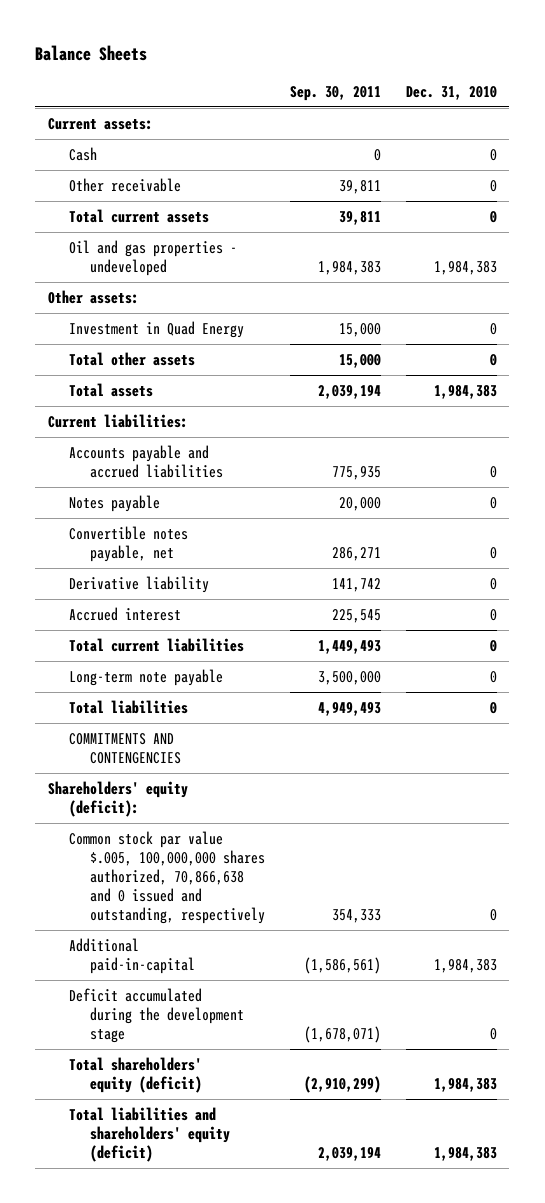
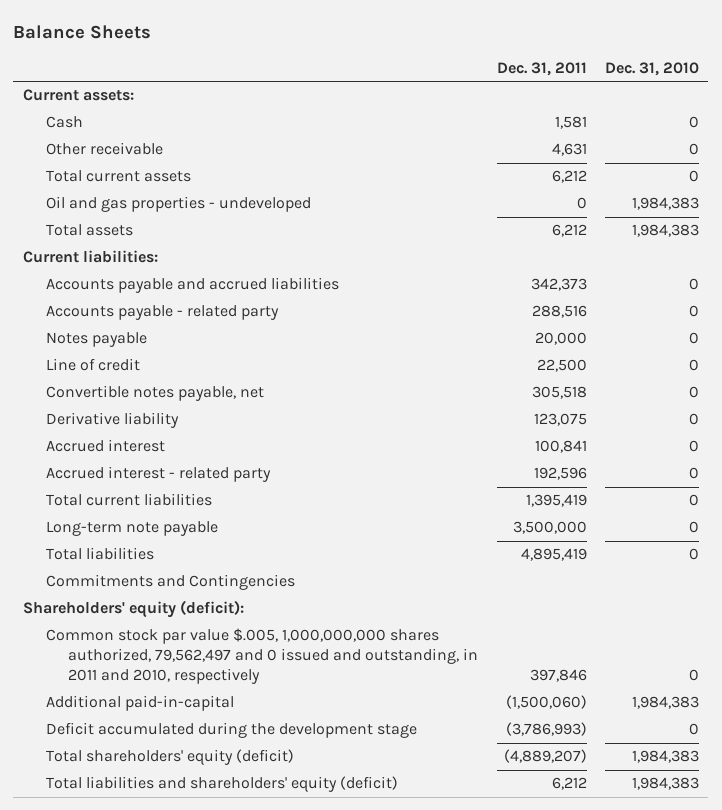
[290,85,382,101] Sep. 30, 2011 -> none
none -> [496,61,587,76] Dec. 31, 2011
[47,290,139,305] Other assets: -> none
[69,321,245,339] Investment in Quad Energy -> none
[69,352,196,367] Total other assets -> none
none -> [45,305,279,321] Accounts payable - related party
none -> [45,358,140,372] Line of credit
none -> [45,466,271,483] Accrued interest - related party
[69,733,182,765] COMMITMENTS AND CONTENGENCIES -> [45,574,295,591] Commitments and Contingencies
[69,831,266,925] Common stock par value $.005, 100,000,000 shares authorized, 70,866,638 and 0 issued and outstanding, respectively -> [45,628,479,685] Common stock par value $.005, 1,000,000,000 shares authorized, 79,562,497 and 0 issued and outstanding, in 2011 and 2010, respectively

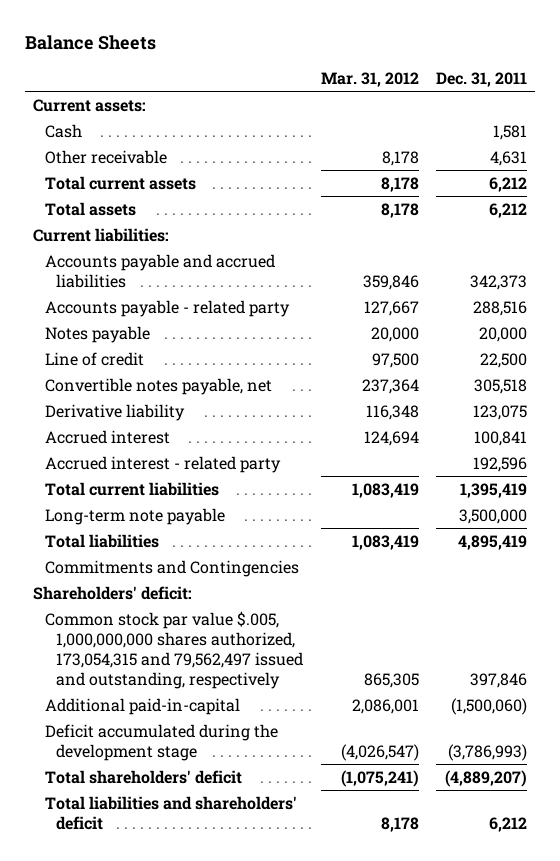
[605,61,700,76] Dec. 31, 2010 -> none
none -> [320,71,419,87] Mar. 31, 2012
[45,196,311,213] Oil and gas properties - undeveloped -> none
[22,600,244,619] Shareholders' equity (deficit): -> [33,585,193,600] Shareholders' deficit:
[45,628,479,685] Common stock par value $.005, 1,000,000,000 shares authorized, 79,562,497 and 0 issued and outstanding, in 2011 and 2010, respectively -> [44,610,304,689] Common stock par value $.005, 1,000,000,000 shares authorized, 173,054,315 and 79,562,497 issued and outstanding, respectively
[45,749,294,766] Total shareholders' equity (deficit) -> [44,769,242,784] Total shareholders' deficit
[45,776,398,793] Total liabilities and shareholders' equity (deficit) -> [44,795,297,830] Total liabilities and shareholders' deficit

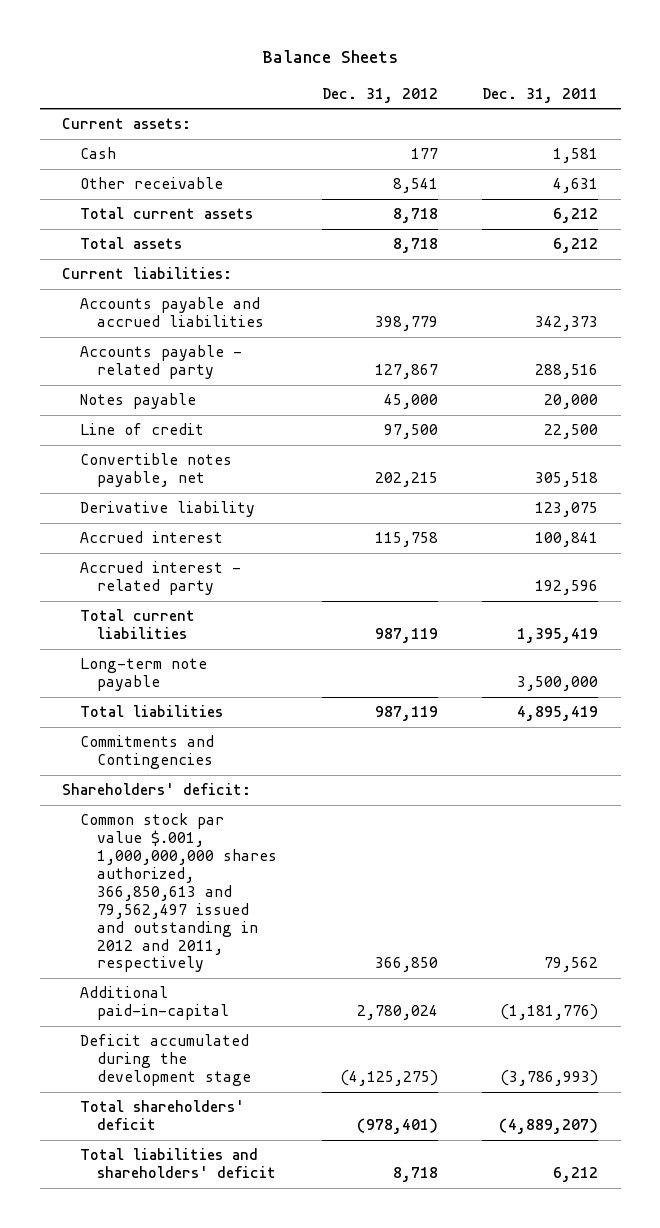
[320,71,419,87] Mar. 31, 2012 -> none
none -> [321,87,438,103] Dec. 31, 2012
[44,610,304,689] Common stock par value $.005, 1,000,000,000 shares authorized, 173,054,315 and 79,562,497 issued and outstanding, respectively -> [79,813,278,973] Common stock par value $.001, 1,000,000,000 shares authorized, 366,850,613 and 79,562,497 issued and outstanding in 2012 and 2011, respectively
[469,672,527,688] 397,846 -> [544,957,599,973] 79,562
[450,697,527,715] (1,500,060) -> [500,1004,599,1021] (1,181,776)

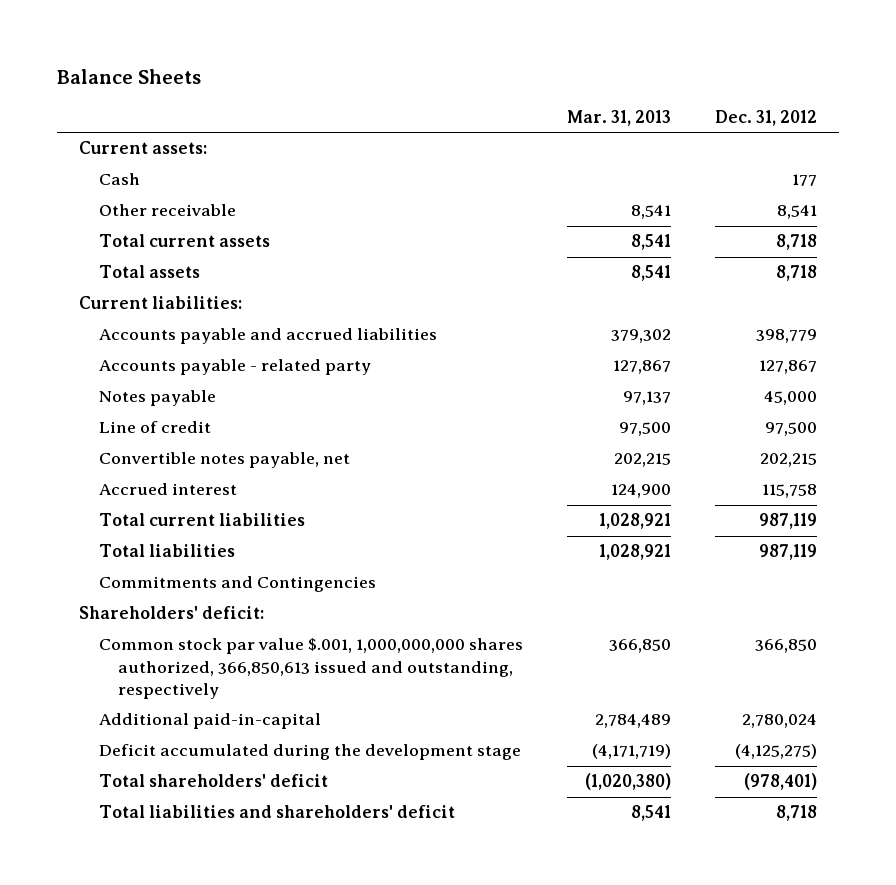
[482,87,599,103] Dec. 31, 2011 -> none
none -> [566,109,671,126] Mar. 31, 2013
[79,501,255,518] Derivative liability -> none
[79,561,241,596] Accrued interest - related party -> none
[79,658,207,692] Long-term note payable -> none
[79,813,278,973] Common stock par value $.001, 1,000,000,000 shares authorized, 366,850,613 and 79,562,497 issued and outstanding in 2012 and 2011, respectively -> [98,638,523,699] Common stock par value $.001, 1,000,000,000 shares authorized, 366,850,613 issued and outstanding, respectively

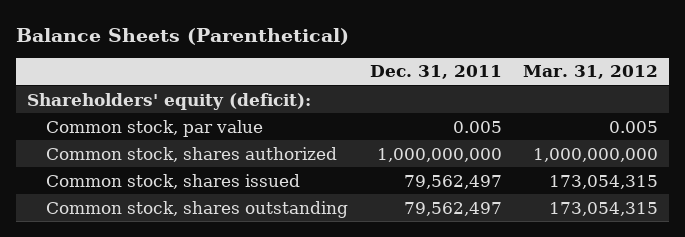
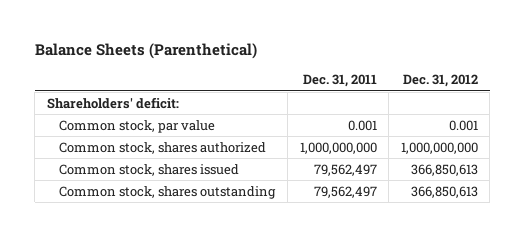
[523,65,659,80] Mar. 31, 2012 -> none
none -> [402,74,478,88] Dec. 31, 2012
[27,92,312,110] Shareholders' equity (deficit): -> [46,96,179,109] Shareholders' deficit:
[452,120,502,133] 0.005 -> [347,119,377,131] 0.001

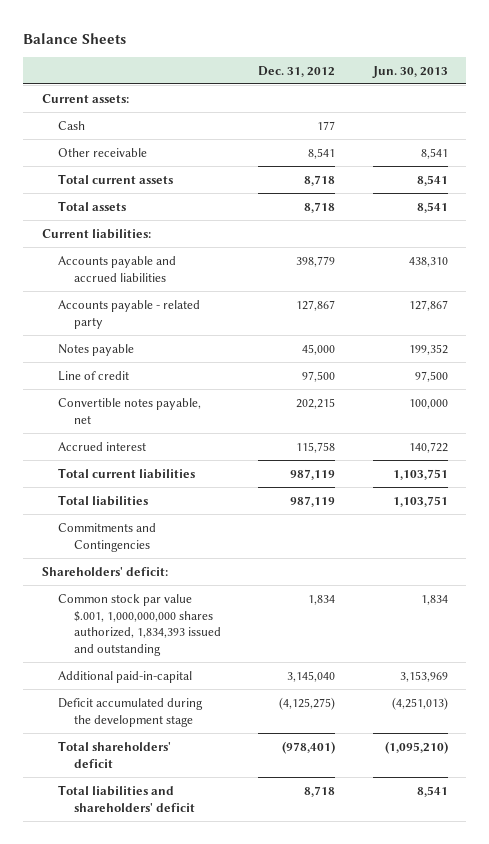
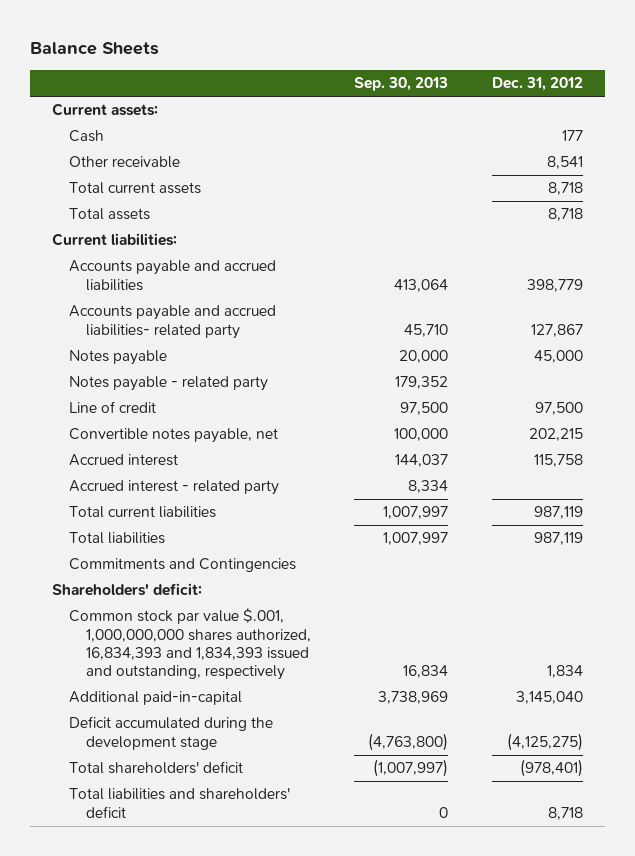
[371,65,448,78] Jun. 30, 2013 -> none
none -> [354,77,449,92] Sep. 30, 2013
[57,299,200,329] Accounts payable - related party -> [68,305,276,339] Accounts payable and accrued liabilities- related party
none -> [68,376,268,392] Notes payable - related party
none -> [68,480,279,496] Accrued interest - related party
[57,593,221,657] Common stock par value $.001, 1,000,000,000 shares authorized, 1,834,393 issued and outstanding -> [68,608,311,681] Common stock par value $.001, 1,000,000,000 shares authorized, 16,834,393 and 1,834,393 issued and outstanding, respectively

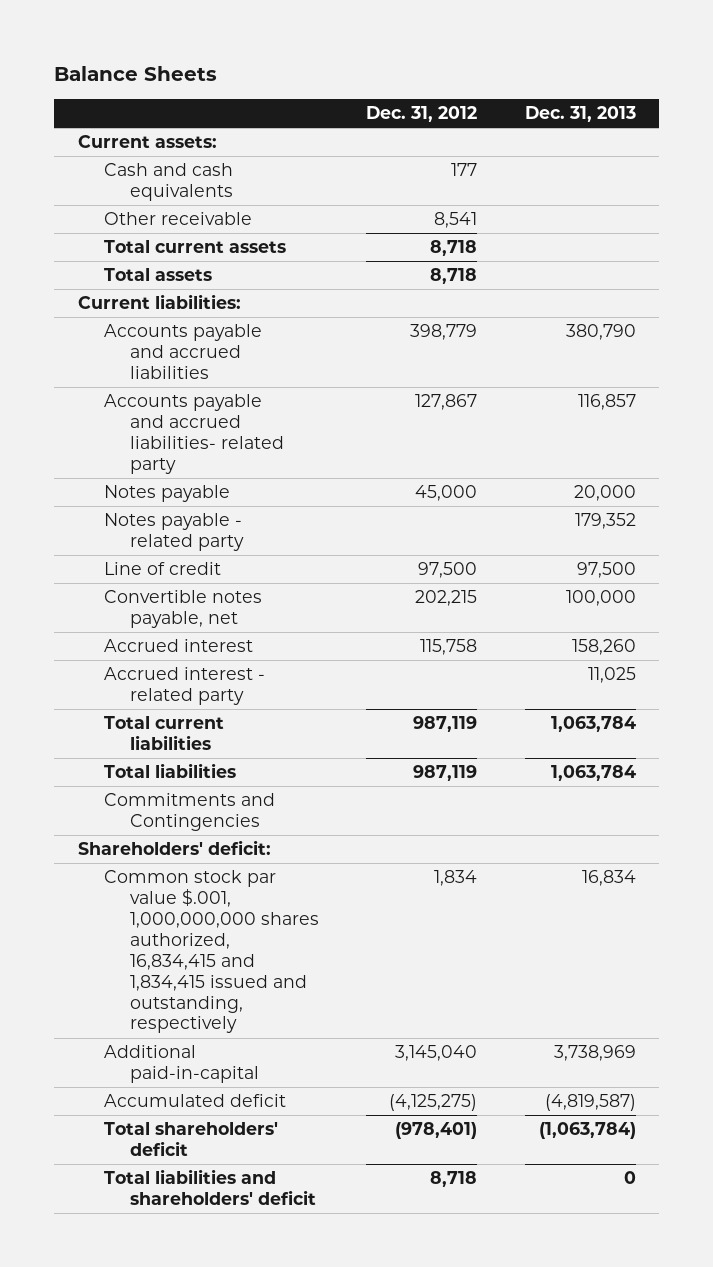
[354,77,449,92] Sep. 30, 2013 -> none
none -> [524,106,636,123] Dec. 31, 2013
[68,130,104,143] Cash -> [103,163,234,202] Cash and cash equivalents
[68,608,311,681] Common stock par value $.001, 1,000,000,000 shares authorized, 16,834,393 and 1,834,393 issued and outstanding, respectively -> [103,870,320,1034] Common stock par value $.001, 1,000,000,000 shares authorized, 16,834,415 and 1,834,415 issued and outstanding, respectively
[68,716,273,750] Deficit accumulated during the development stage -> [103,1094,286,1108] Accumulated deficit

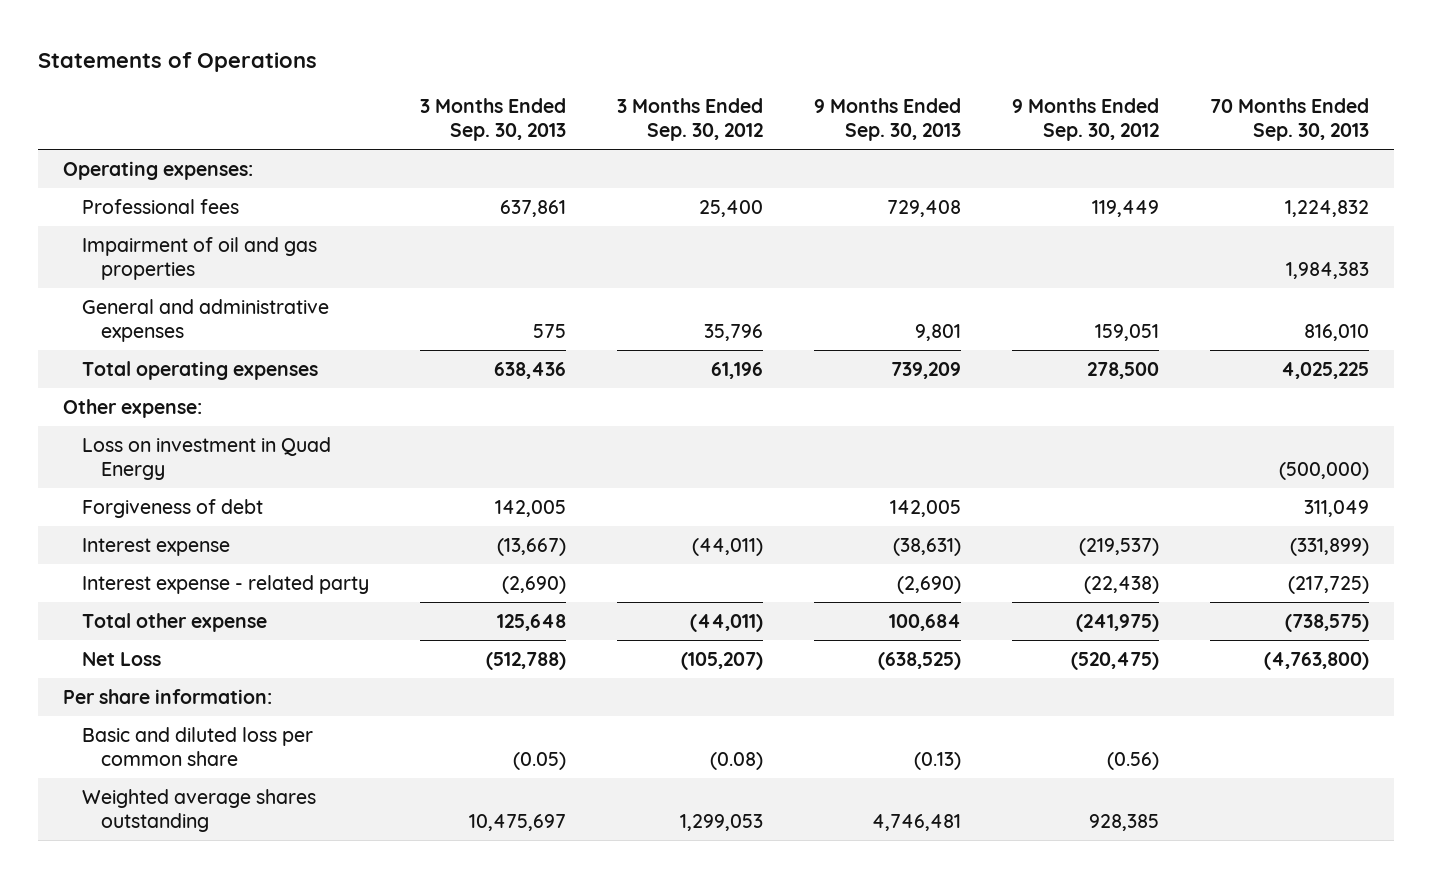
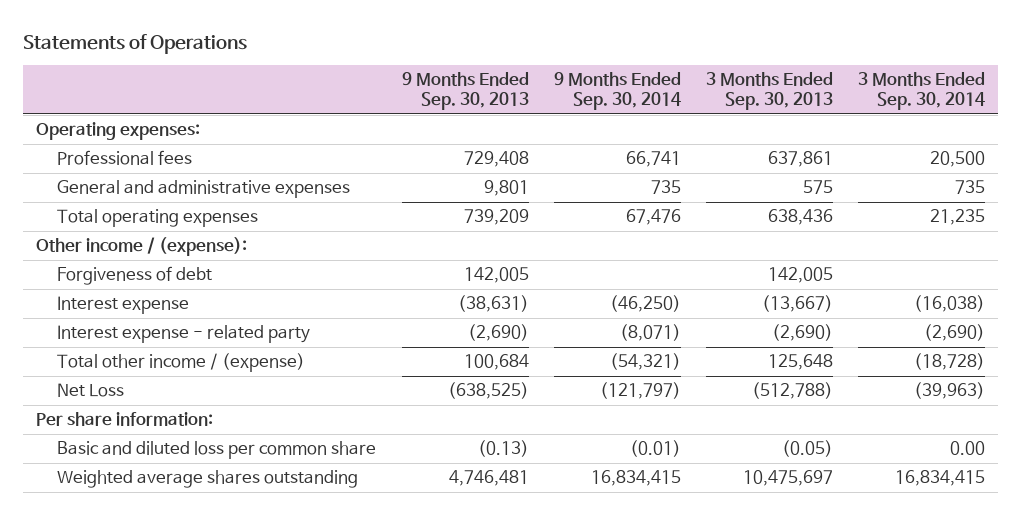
[617,98,764,142] 3 Months Ended Sep. 30, 2012 -> none
[1011,98,1159,142] 9 Months Ended Sep. 30, 2012 -> none
[1209,98,1369,142] 70 Months Ended Sep. 30, 2013 -> none
none -> [553,72,681,111] 9 Months Ended Sep. 30, 2014
none -> [858,72,986,111] 3 Months Ended Sep. 30, 2014
[82,236,318,280] Impairment of oil and gas properties -> none
[82,436,332,480] Loss on investment in Quad Energy -> none
[63,398,203,418] Other expense: -> [35,237,247,257] Other income / (expense):
[82,612,268,632] Total other expense -> [57,353,306,373] Total other income / (expense)

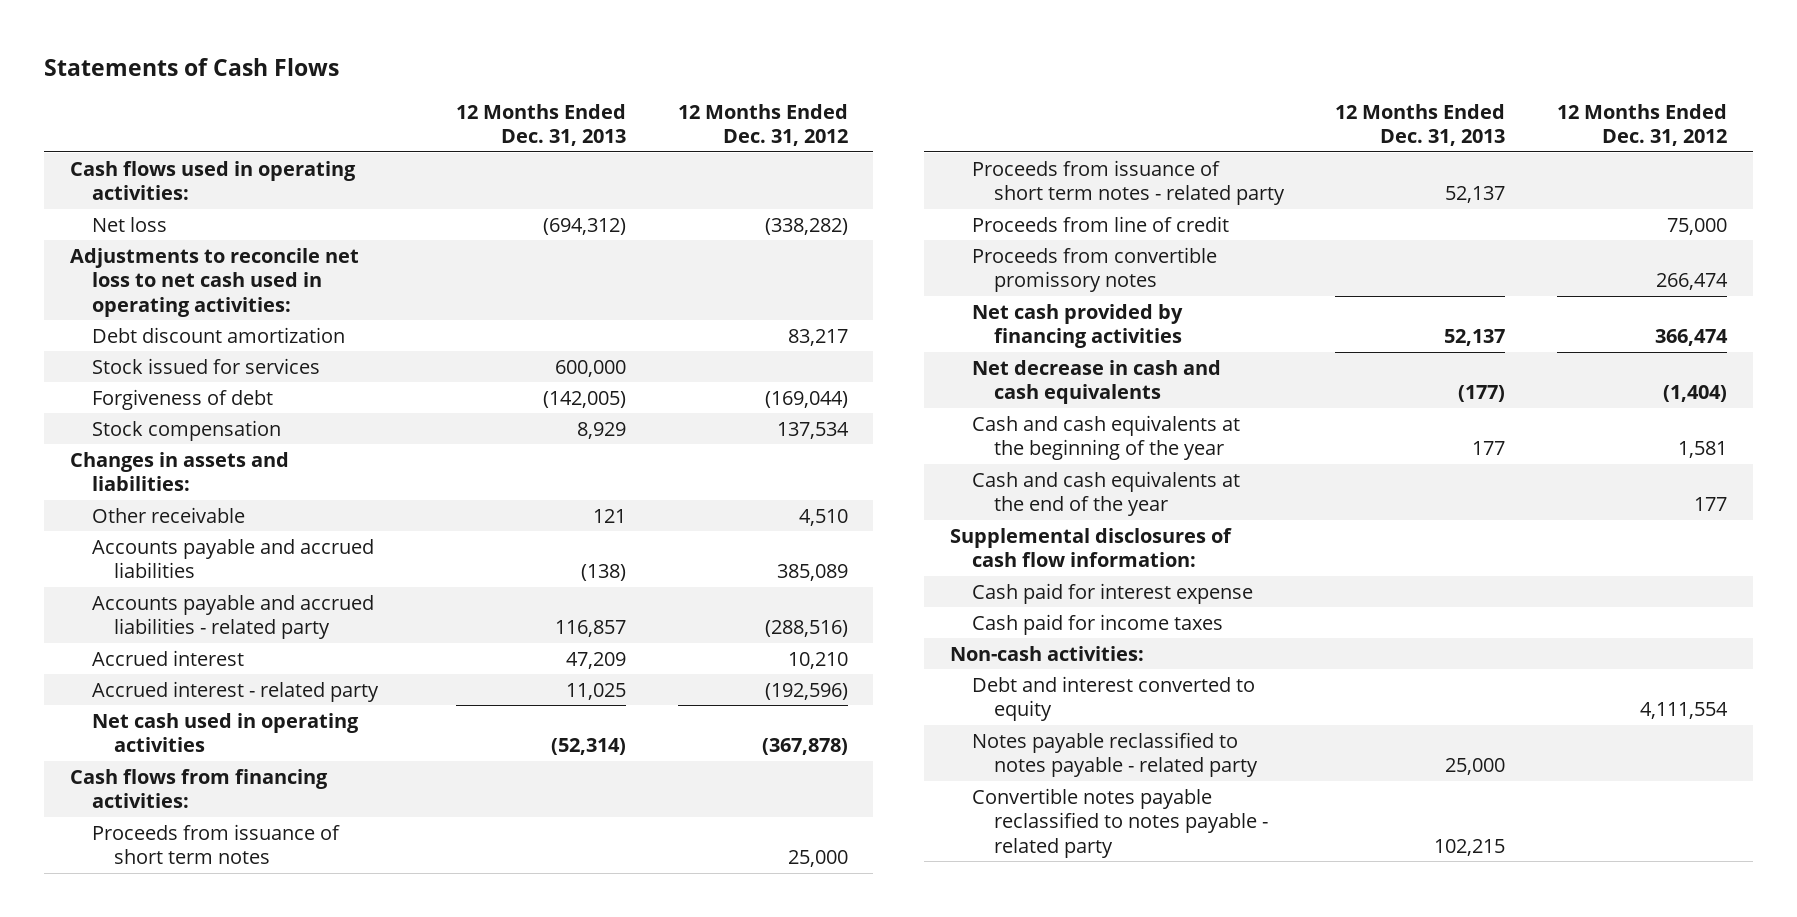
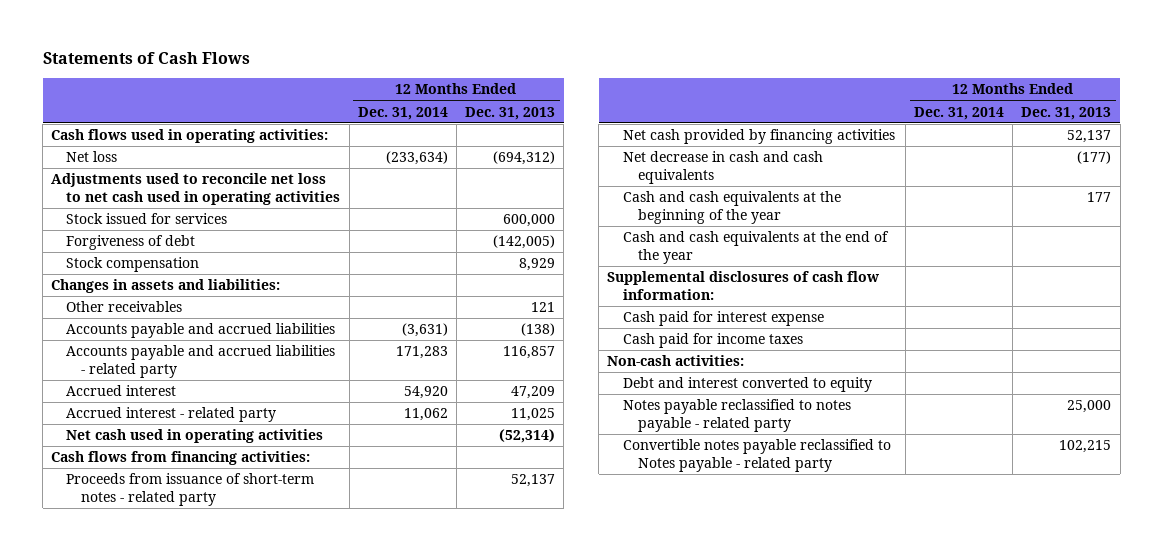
[677,103,848,147] 12 Months Ended Dec. 31, 2012 -> none
none -> [357,106,448,120] Dec. 31, 2014
[92,326,346,343] Debt discount amortization -> none
[70,247,360,317] Adjustments to reconcile net loss to net cash used in operating activities: -> [51,173,341,205] Adjustments used to reconcile net loss to net cash used in operating activities
[92,506,246,523] Other receivable -> [66,301,183,313] Other receivables
[92,823,341,865] Proceeds from issuance of short term notes -> none
[971,215,1229,232] Proceeds from line of credit -> none
[971,246,1217,293] Proceeds from convertible promissory notes -> none
[971,159,1285,206] Proceeds from issuance of short term notes - related party -> [66,473,315,506] Proceeds from issuance of short-term notes - related party
[971,787,1268,858] Convertible notes payable reclassified to notes payable - related party -> [622,439,891,472] Convertible notes payable reclassified to Notes payable - related party

